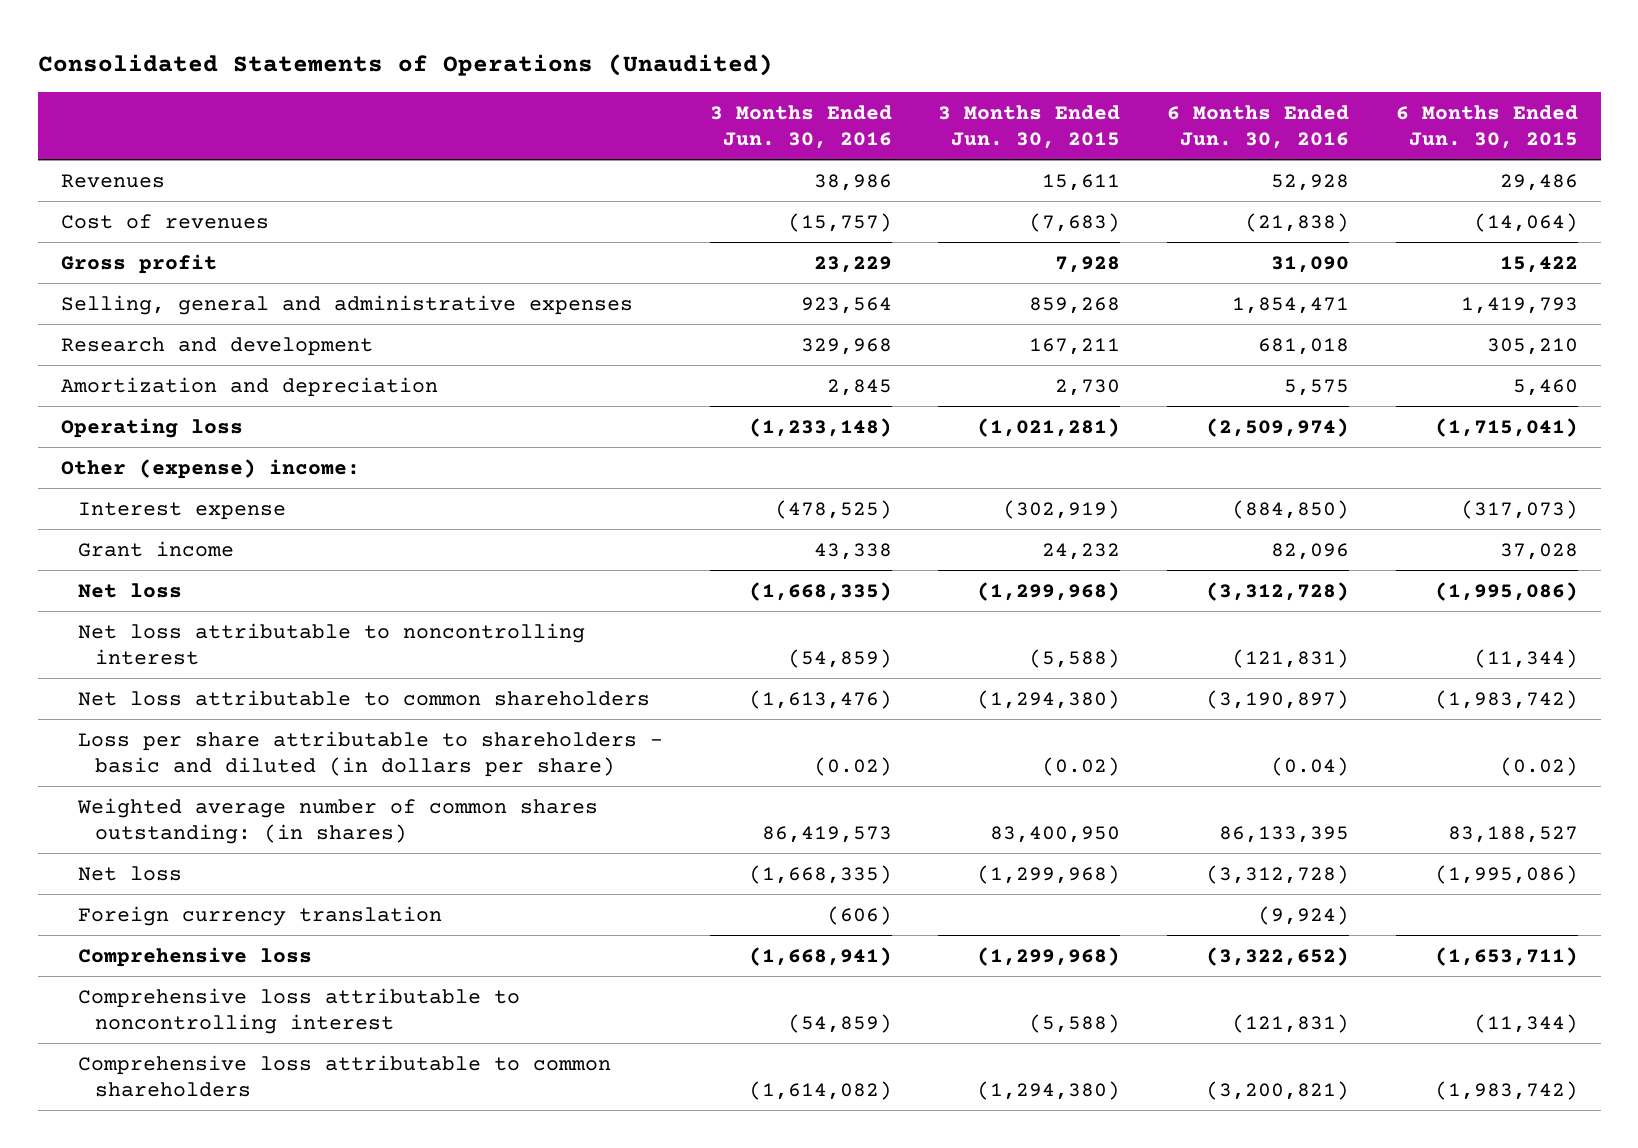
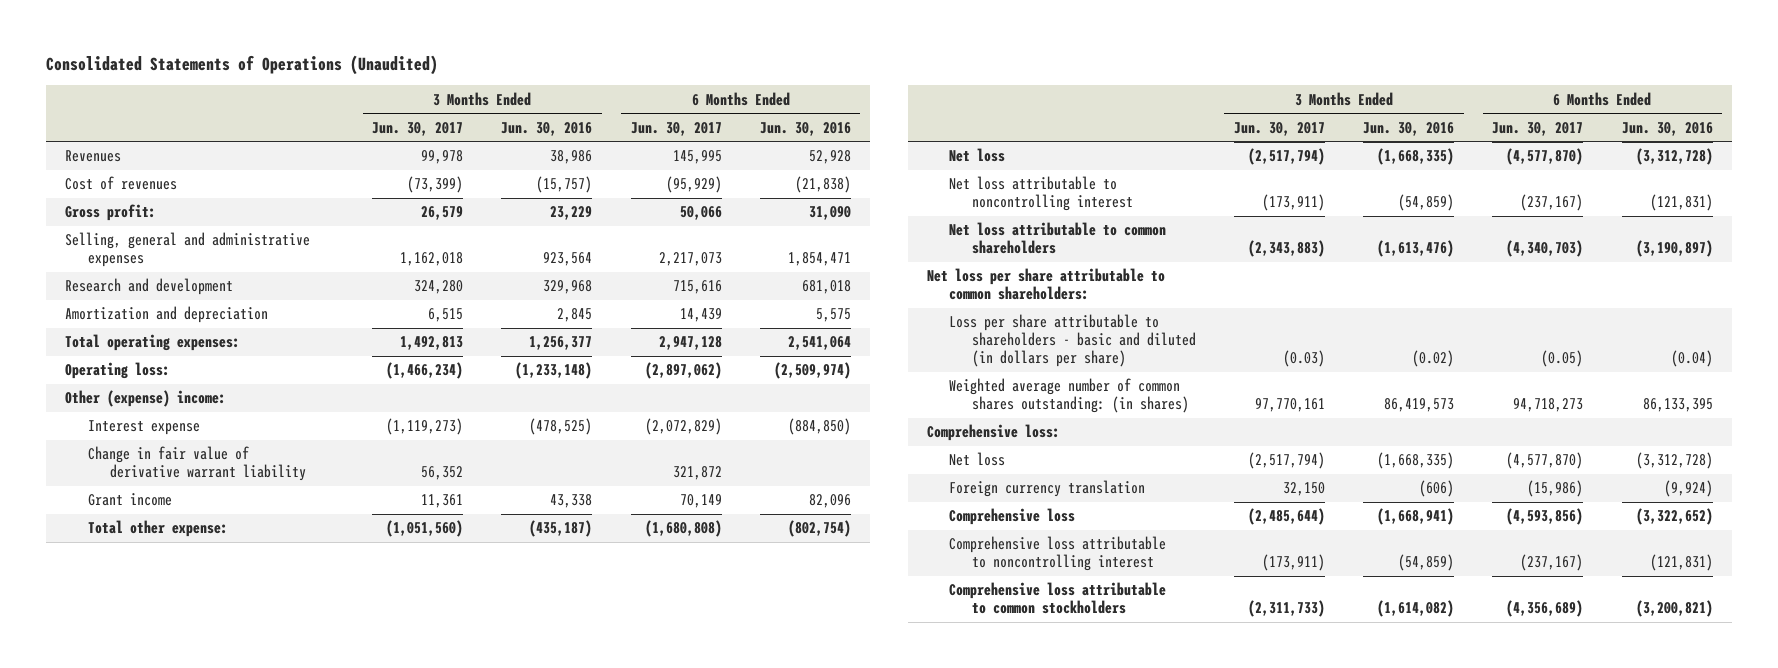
[938,105,1121,150] 3 Months Ended Jun. 30, 2015 -> none
[1395,105,1578,150] 6 Months Ended Jun. 30, 2015 -> none
none -> [372,121,464,136] Jun. 30, 2017
none -> [630,121,722,136] Jun. 30, 2017
[60,253,217,274] Gross profit -> [65,204,157,222] Gross profit:
none -> [65,334,241,352] Total operating expenses:
[60,417,243,438] Operating loss -> [65,362,171,380] Operating loss:
none -> [87,446,307,482] Change in fair value of derivative warrant liability
none -> [87,520,228,538] Total other expense:
none -> [927,268,1166,301] Net loss per share attributable to common shareholders:
none -> [927,424,1061,442] Comprehensive loss:
[77,1054,611,1097] Comprehensive loss attributable to common shareholders -> [949,582,1167,615] Comprehensive loss attributable to common stockholders

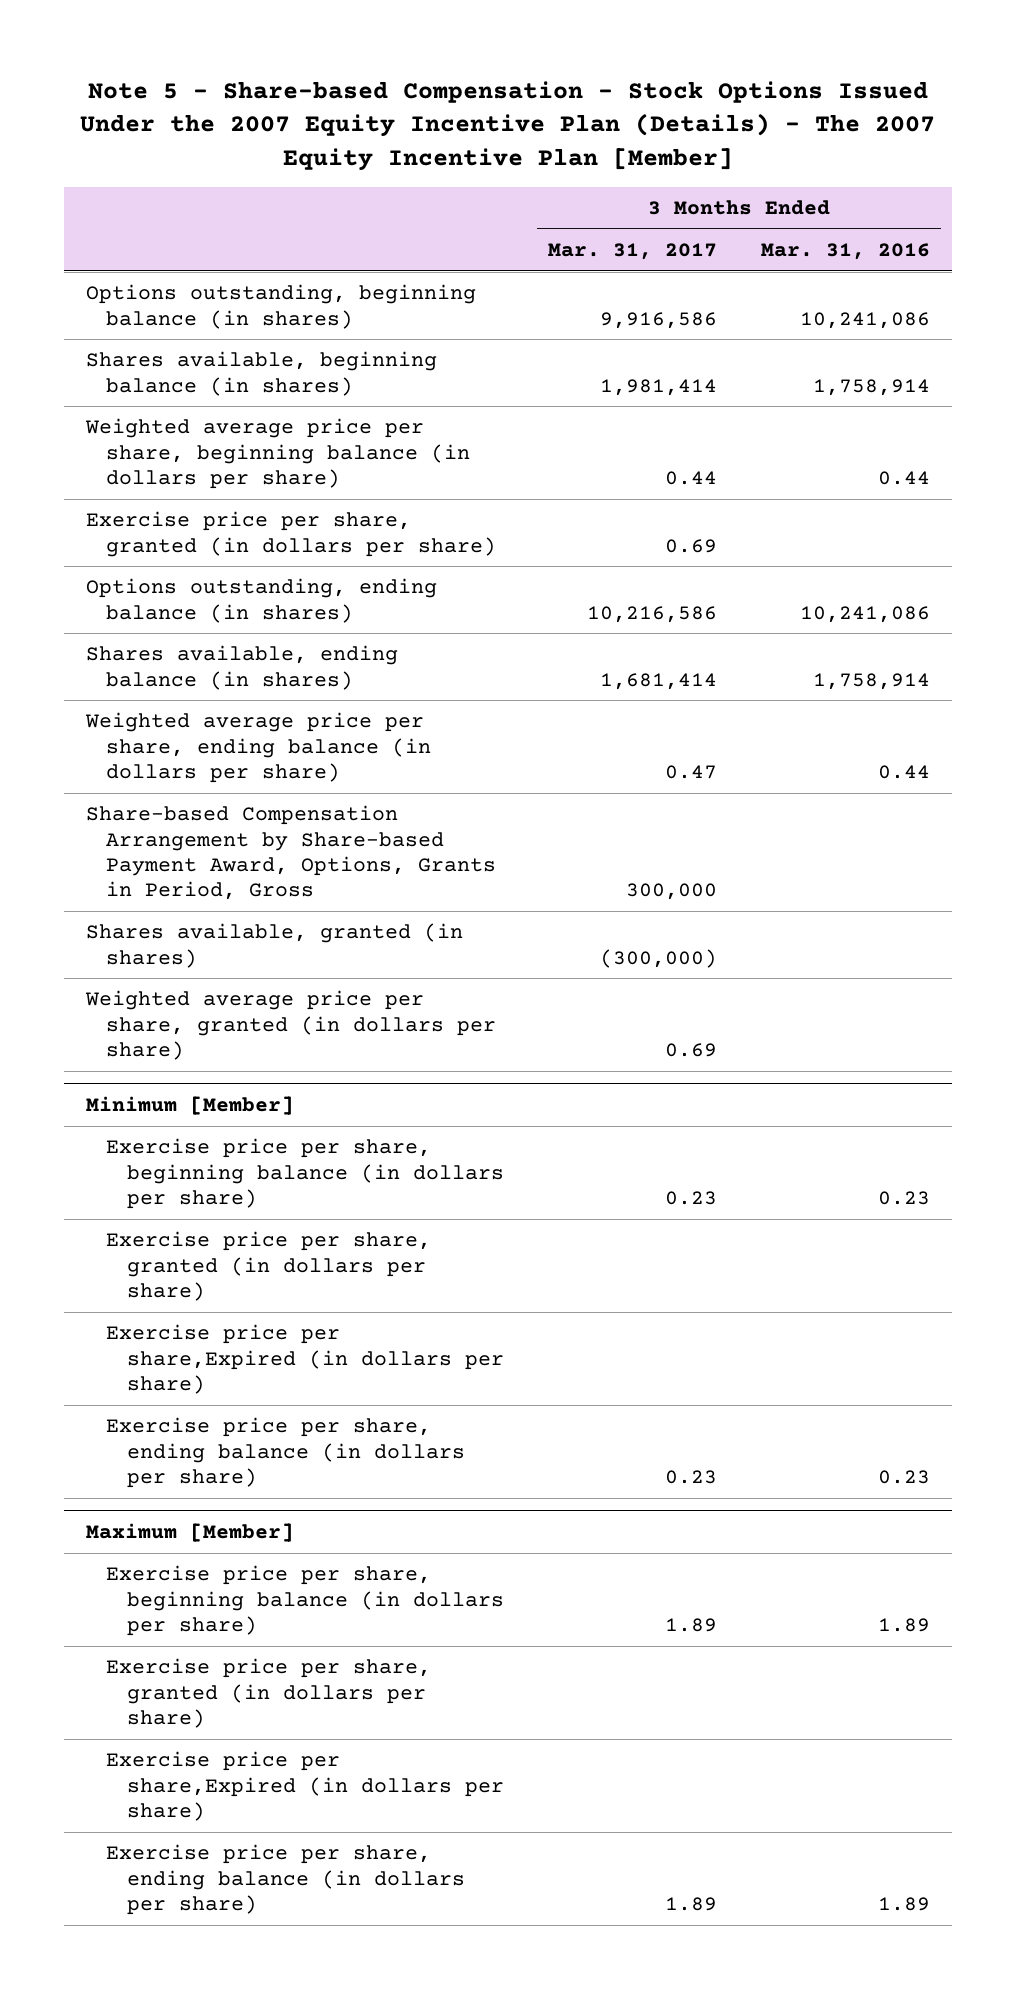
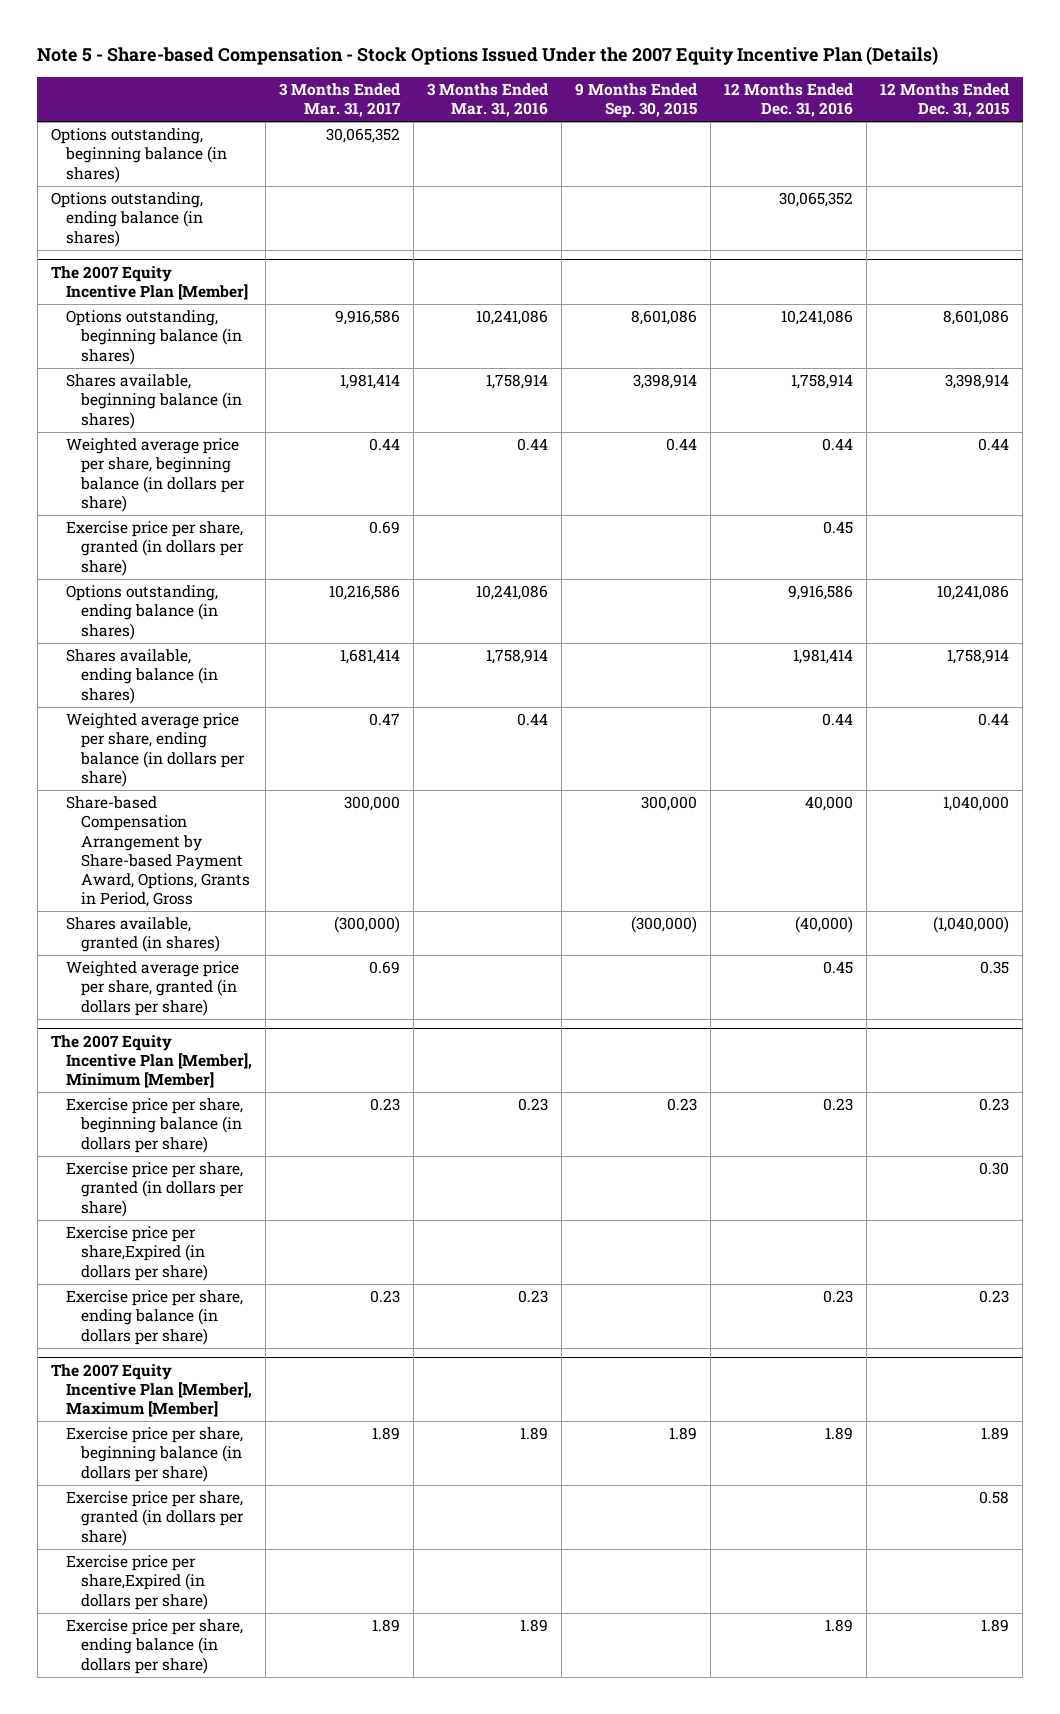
[79,80,935,172] Note 5 - Share-based Compensation - Stock Options Issued Under the 2007 Equity Incentive Plan (Details) - The 2007 Equity Incentive Plan [Member] -> [37,46,939,66] Note 5 - Share-based Compensation - Stock Options Issued Under the 2007 Equity Incentive Plan (Details)
none -> [574,83,697,119] 9 Months Ended Sep. 30, 2015
none -> [724,83,854,118] 12 Months Ended Dec. 31, 2016
none -> [880,83,1010,118] 12 Months Ended Dec. 31, 2015
none -> [50,128,227,183] Options outstanding, beginning balance (in shares)
none -> [50,192,203,247] Options outstanding, ending balance (in shares)
none -> [50,265,248,300] The 2007 Equity Incentive Plan [Member]
[85,1095,294,1115] Minimum [Member] -> none
none -> [50,1034,252,1089] The 2007 Equity Incentive Plan [Member], Minimum [Member]
[85,1522,294,1542] Maximum [Member] -> none
none -> [50,1363,252,1418] The 2007 Equity Incentive Plan [Member], Maximum [Member]

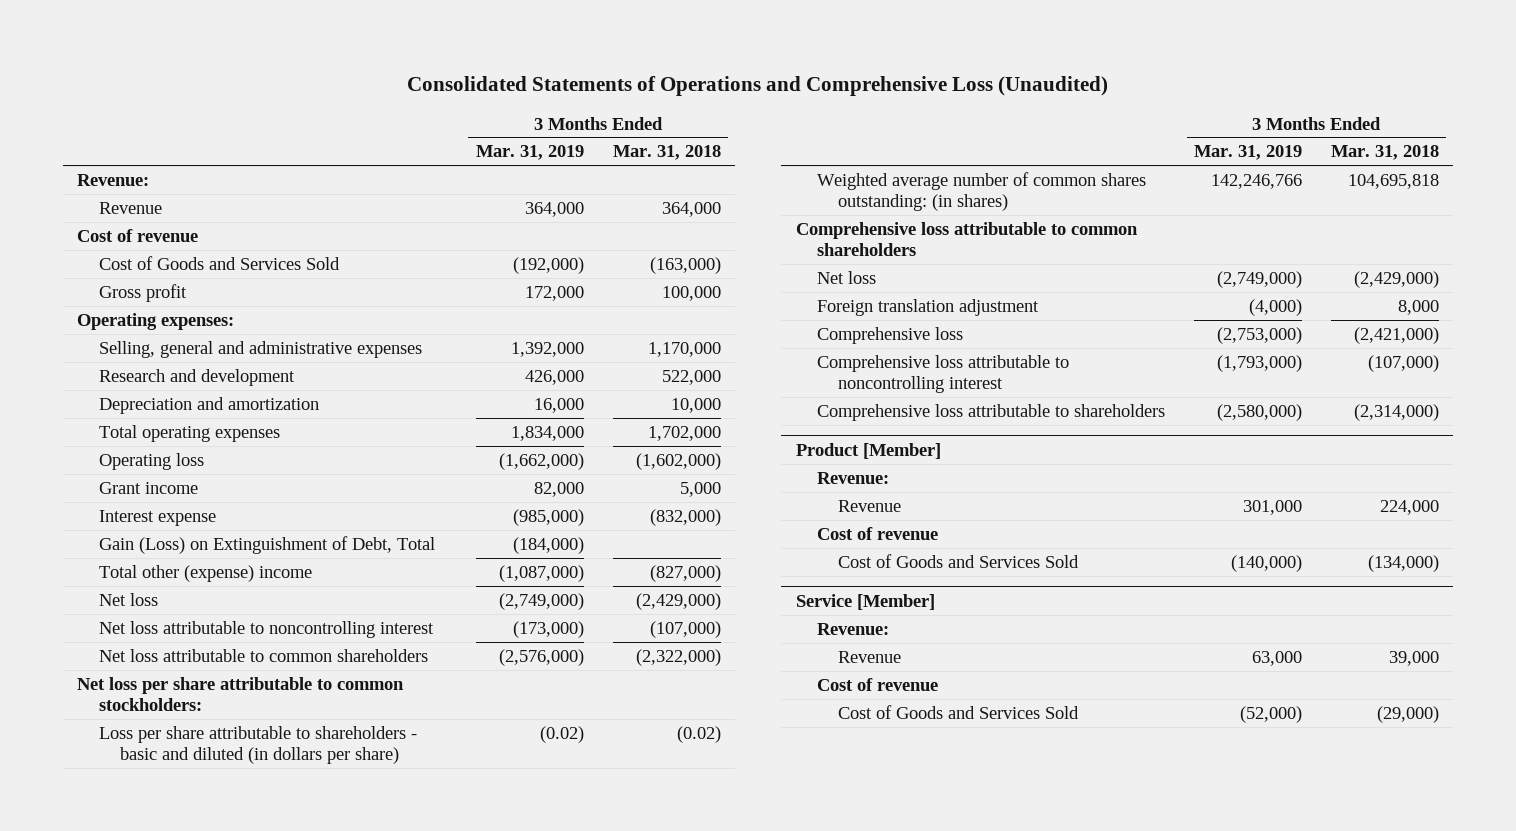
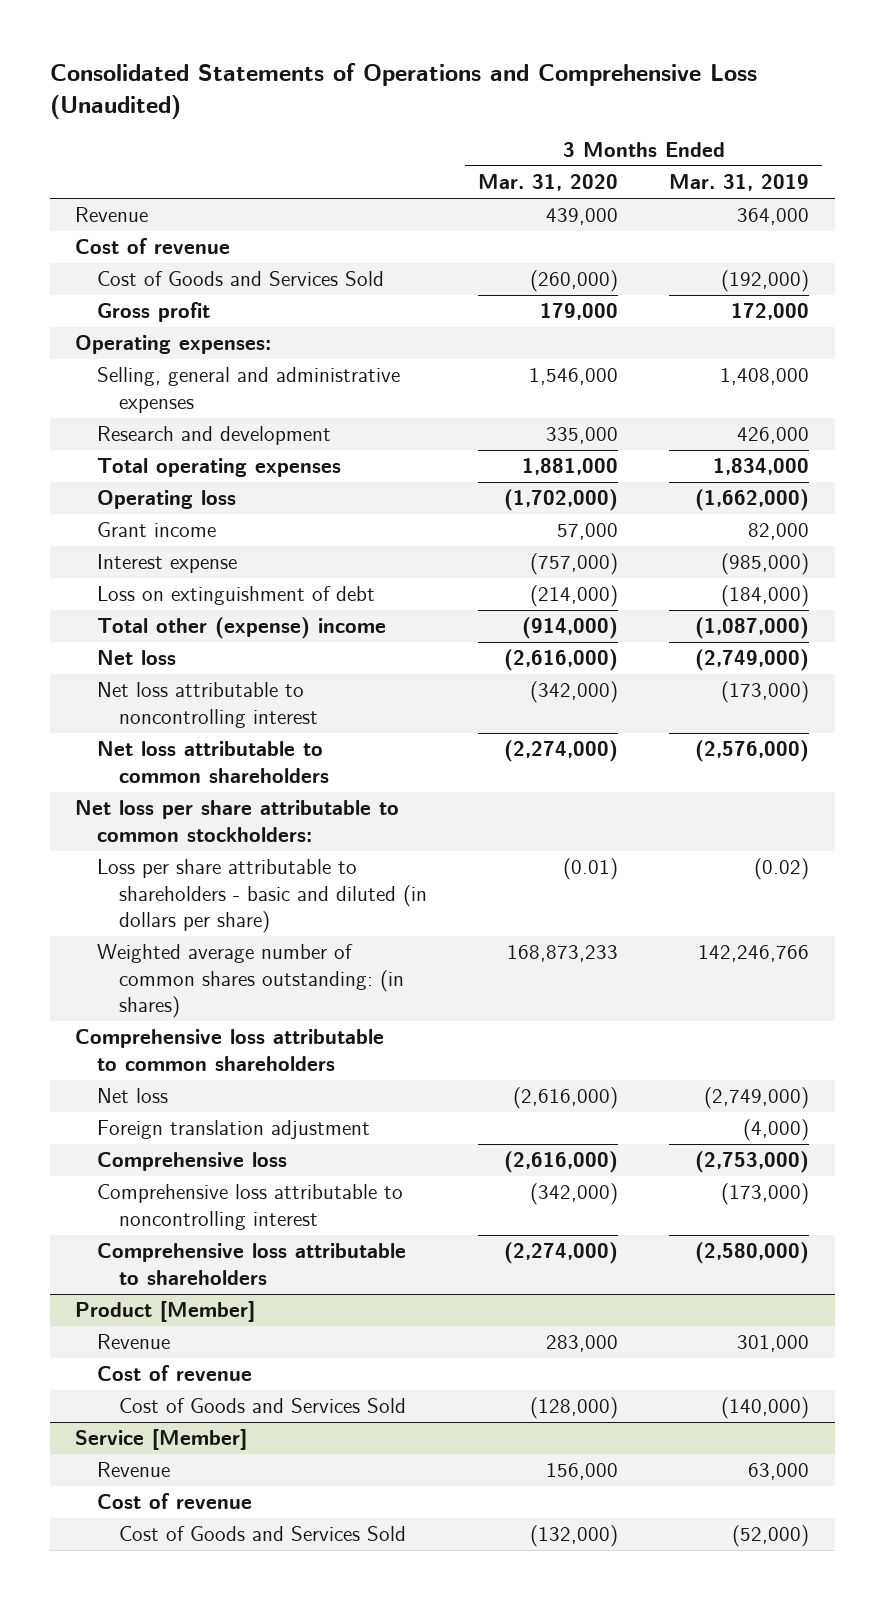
[612,145,721,161] Mar. 31, 2018 -> none
none -> [478,174,619,192] Mar. 31, 2020
[77,173,150,186] Revenue: -> none
[510,341,584,357] 1,392,000 -> [720,368,810,386] 1,408,000
[98,396,319,414] Depreciation and amortization -> none
[98,535,435,554] Gain (Loss) on Extinguishment of Debt, Total -> [97,586,376,606] Loss on extinguishment of debt
[1216,354,1302,372] (1,793,000) -> [721,1183,810,1206] (173,000)
[816,471,889,484] Revenue: -> none
[816,622,889,635] Revenue: -> none

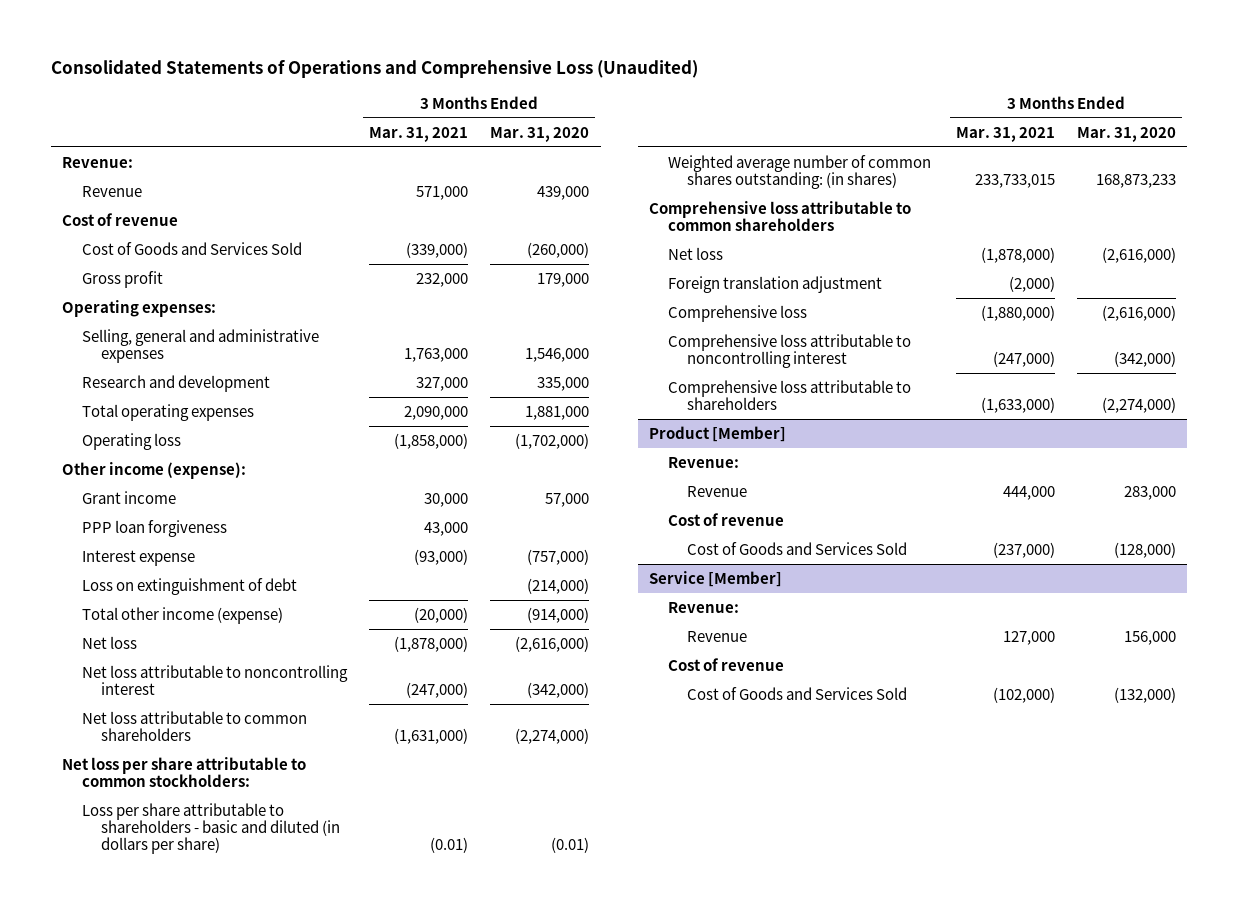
[669,174,810,192] Mar. 31, 2019 -> none
none -> [369,126,469,142] Mar. 31, 2021
none -> [62,156,134,168] Revenue:
none -> [62,461,247,479] Other income (expense):
none -> [81,519,227,537] PPP loan forgiveness
[97,617,387,640] Total other (expense) income -> [81,606,283,624] Total other income (expense)
none -> [668,456,740,468] Revenue:
none -> [668,601,740,613] Revenue:

